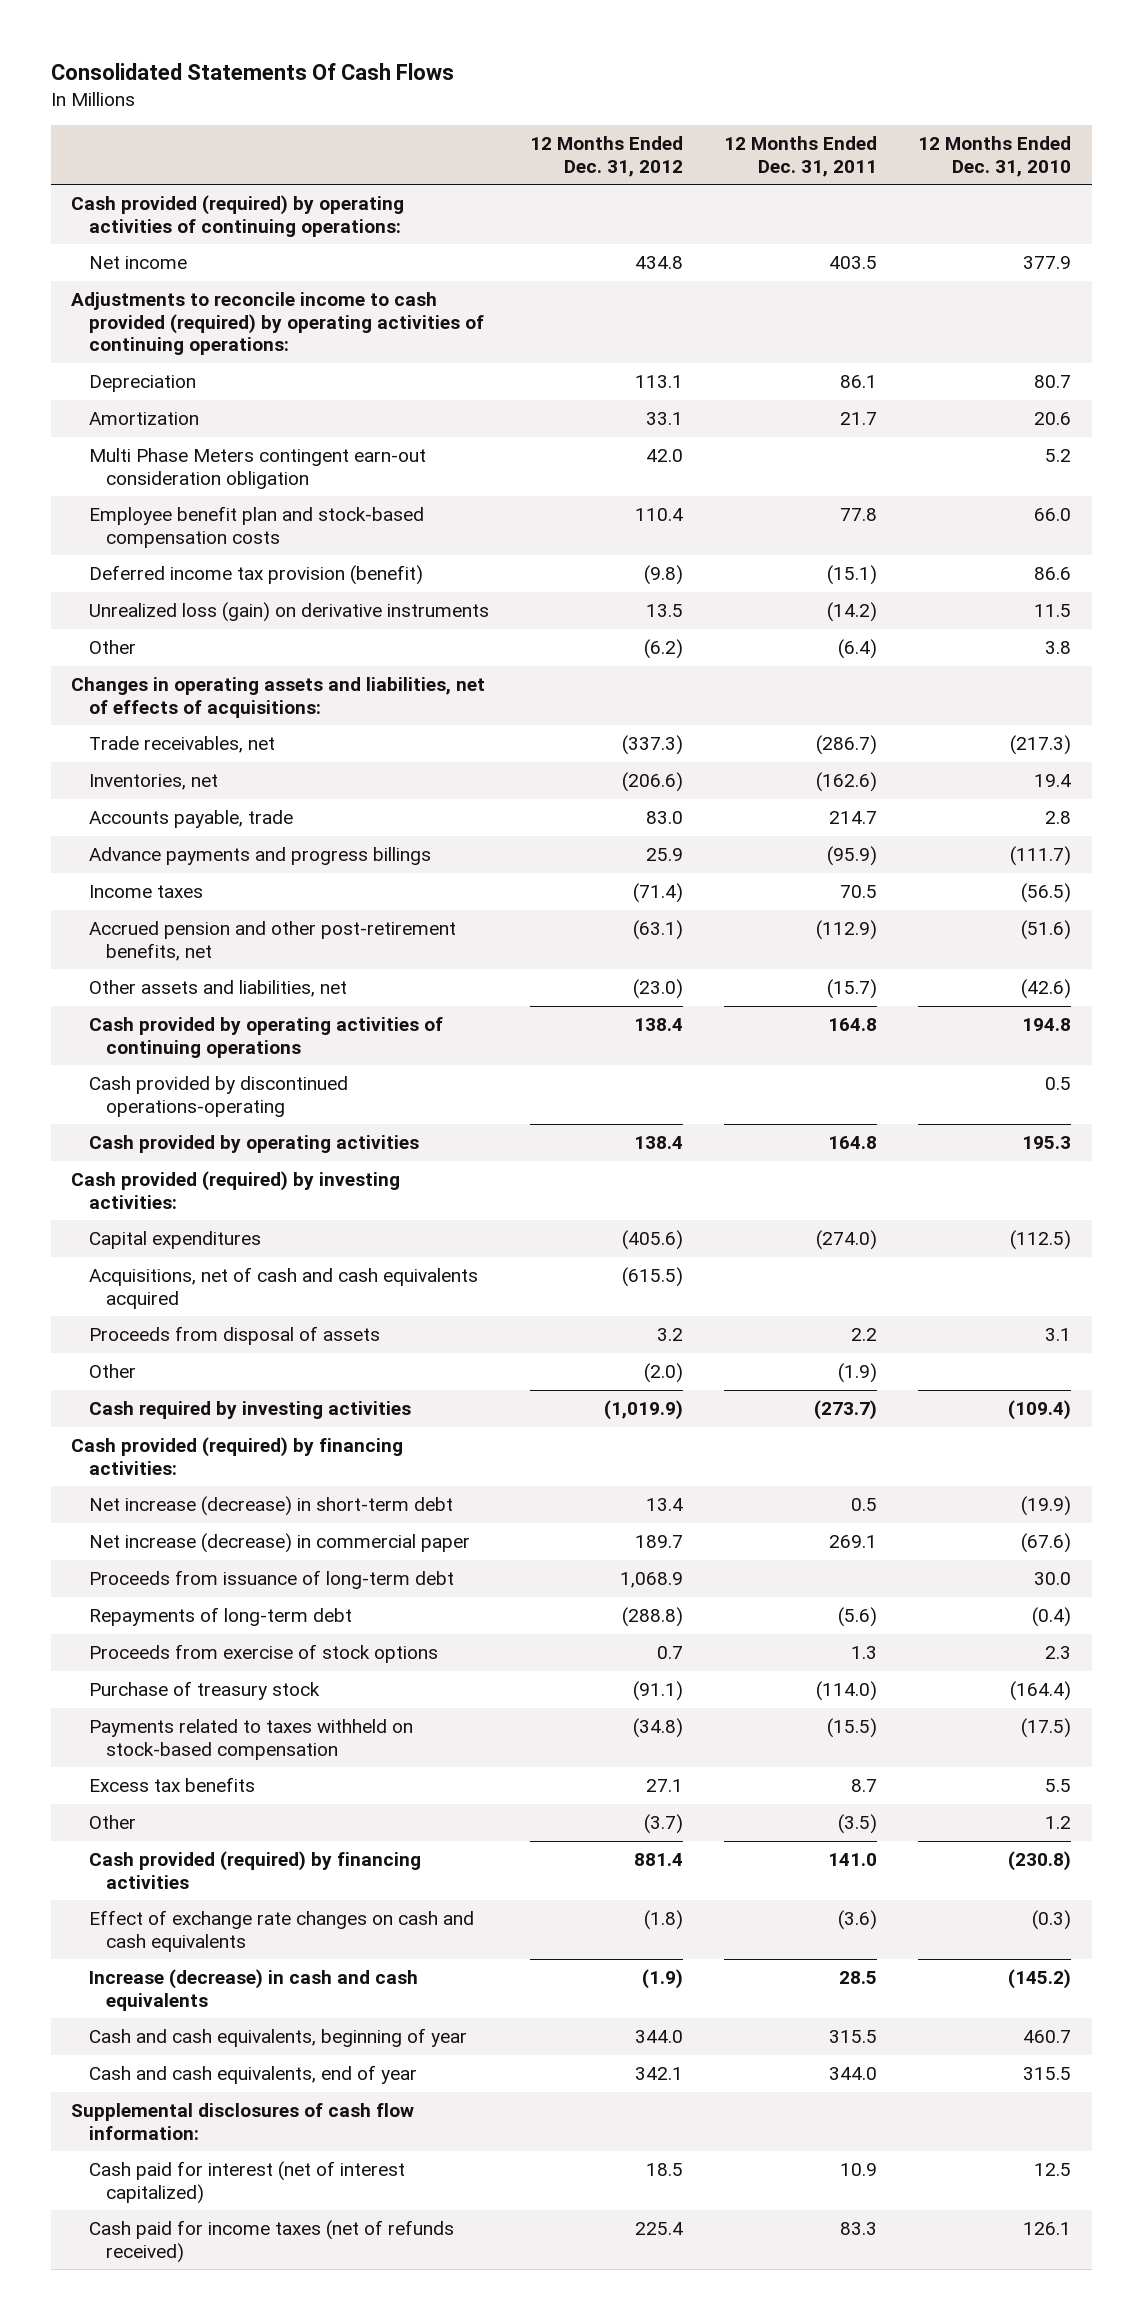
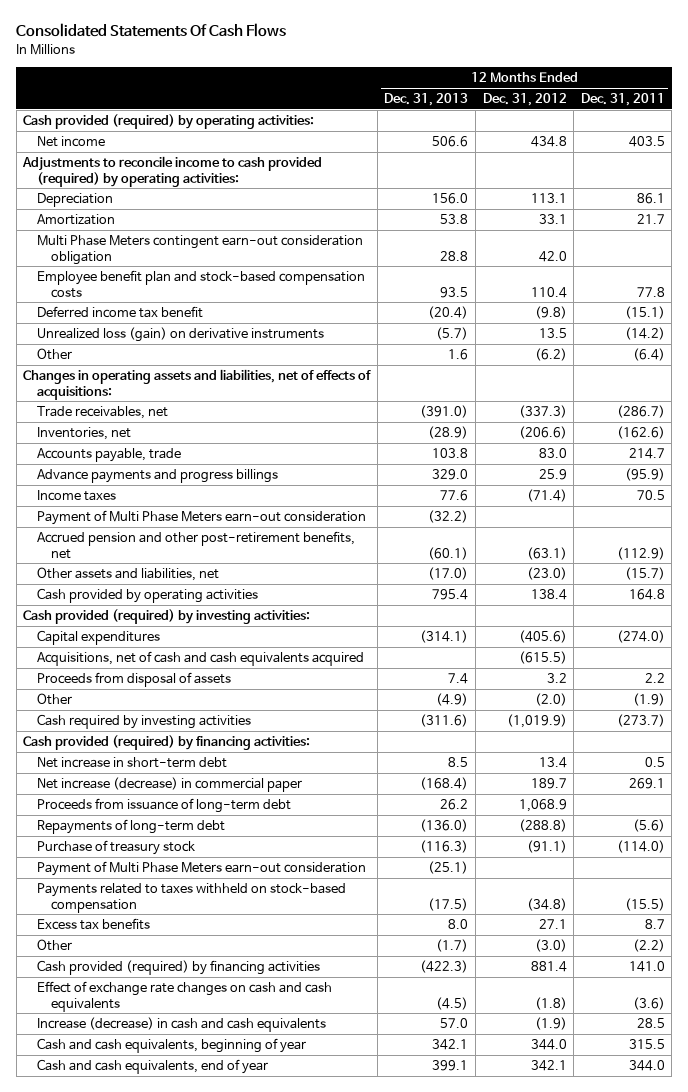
[918,136,1072,177] 12 Months Ended Dec. 31, 2010 -> none
none -> [384,93,469,107] Dec. 31, 2013
[71,195,405,237] Cash provided (required) by operating activities of continuing operations: -> [23,114,315,130] Cash provided (required) by operating activities:
[71,292,484,355] Adjustments to reconcile income to cash provided (required) by operating activities of continuing operations: -> [22,156,323,187] Adjustments to reconcile income to cash provided (required) by operating activities:
[88,565,423,586] Deferred income tax provision (benefit) -> [37,306,204,319] Deferred income tax benefit
none -> [37,510,367,526] Payment of Multi Phase Meters earn-out consideration
[88,1017,443,1058] Cash provided by operating activities of continuing operations -> none
[88,1076,348,1117] Cash provided by discontinued operations-operating -> none
[88,1496,453,1517] Net increase (decrease) in short-term debt -> [37,757,228,769] Net increase in short-term debt
[88,1644,438,1664] Proceeds from exercise of stock options -> none
none -> [37,861,367,877] Payment of Multi Phase Meters earn-out consideration
[643,1814,683,1835] (3.7) -> [534,939,567,953] (3.0)
[838,1814,878,1835] (3.5) -> [632,939,665,953] (2.2)
[71,2103,415,2140] Supplemental disclosures of cash flow information: -> none
[88,2161,405,2204] Cash paid for interest (net of interest capitalized) -> none
[88,2220,454,2263] Cash paid for income taxes (net of refunds received) -> none

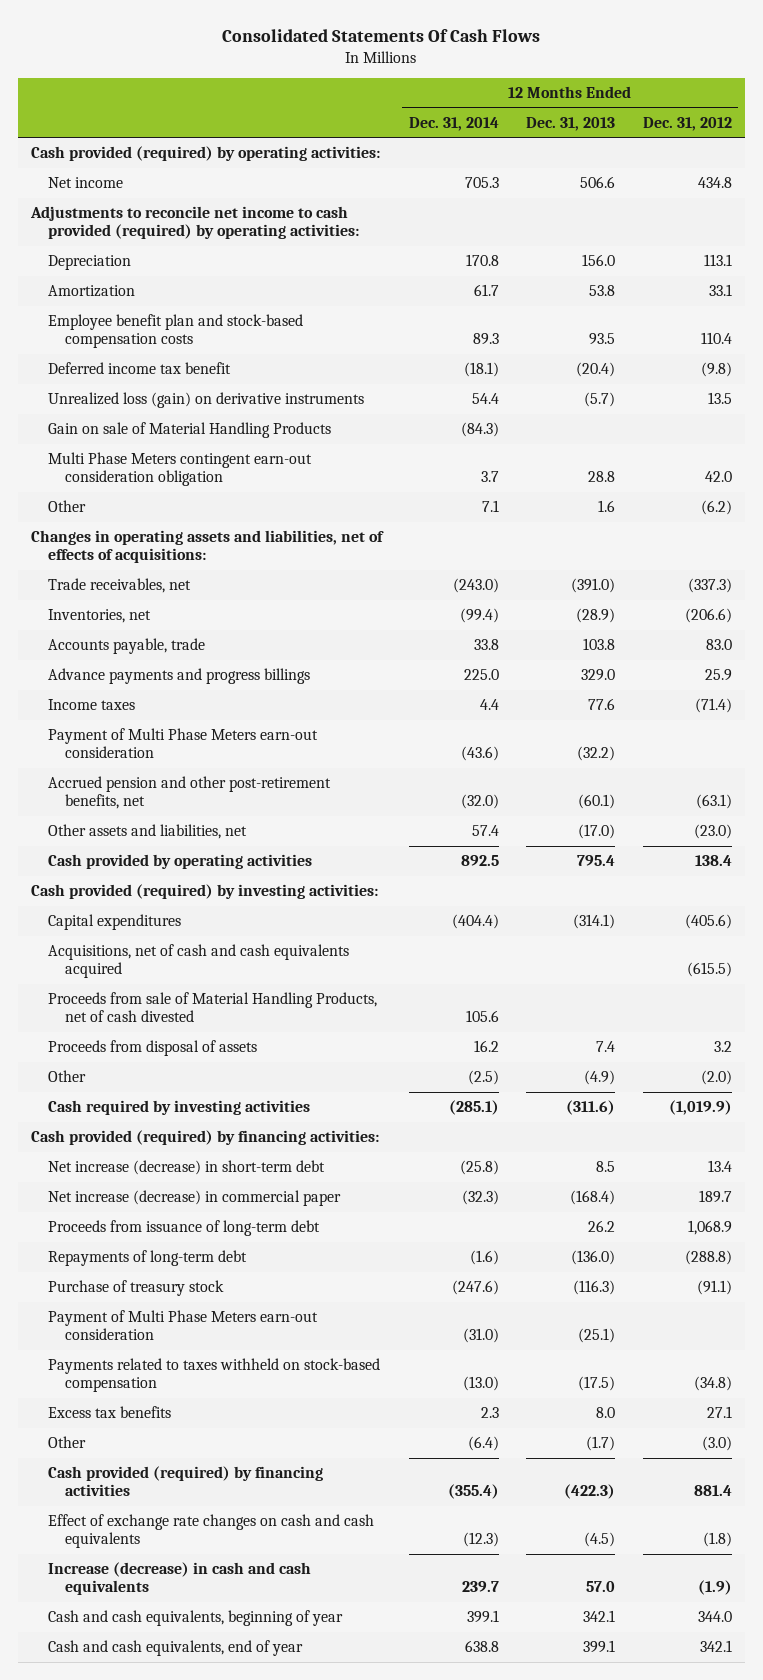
[580,93,665,107] Dec. 31, 2011 -> none
none -> [409,116,500,131] Dec. 31, 2014
[22,156,323,187] Adjustments to reconcile income to cash provided (required) by operating activities: -> [30,206,360,240] Adjustments to reconcile net income to cash provided (required) by operating activities:
none -> [48,422,332,439] Gain on sale of Material Handling Products
[37,235,364,265] Multi Phase Meters contingent earn-out consideration obligation -> [48,452,313,487] Multi Phase Meters contingent earn-out consideration obligation
none -> [48,992,378,1023] Proceeds from sale of Material Handling Products, net of cash divested
[37,757,228,769] Net increase in short-term debt -> [48,1160,326,1176] Net increase (decrease) in short-term debt

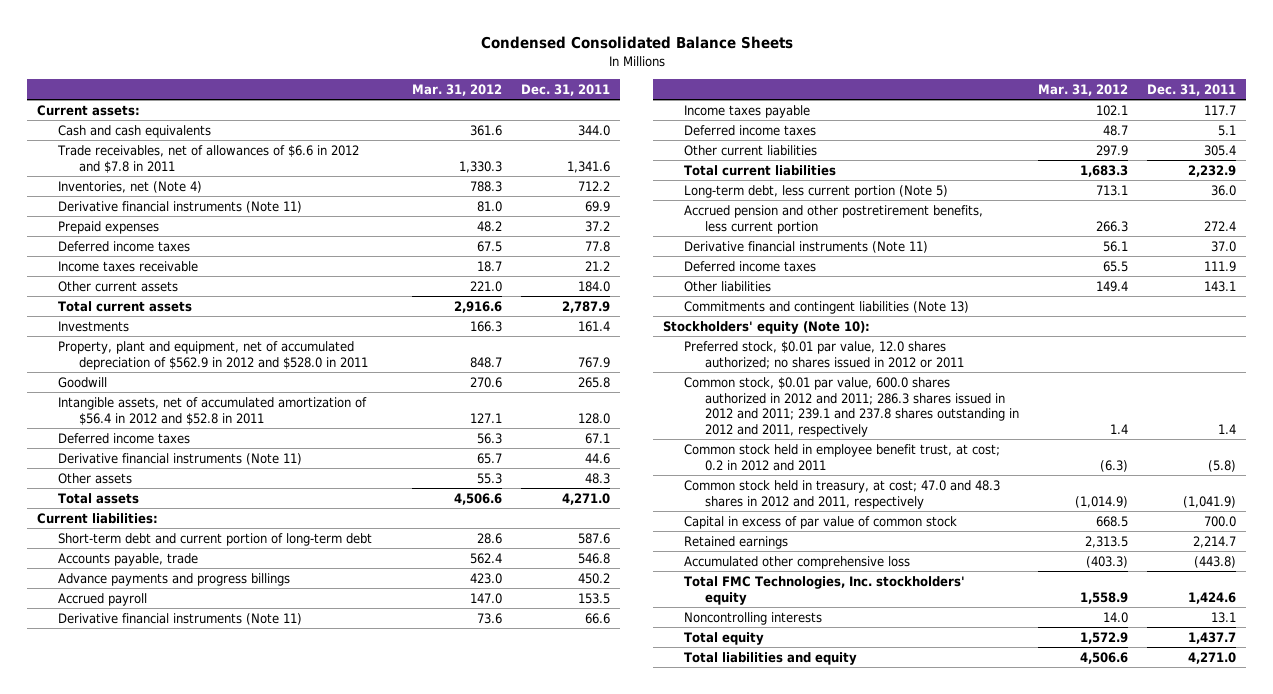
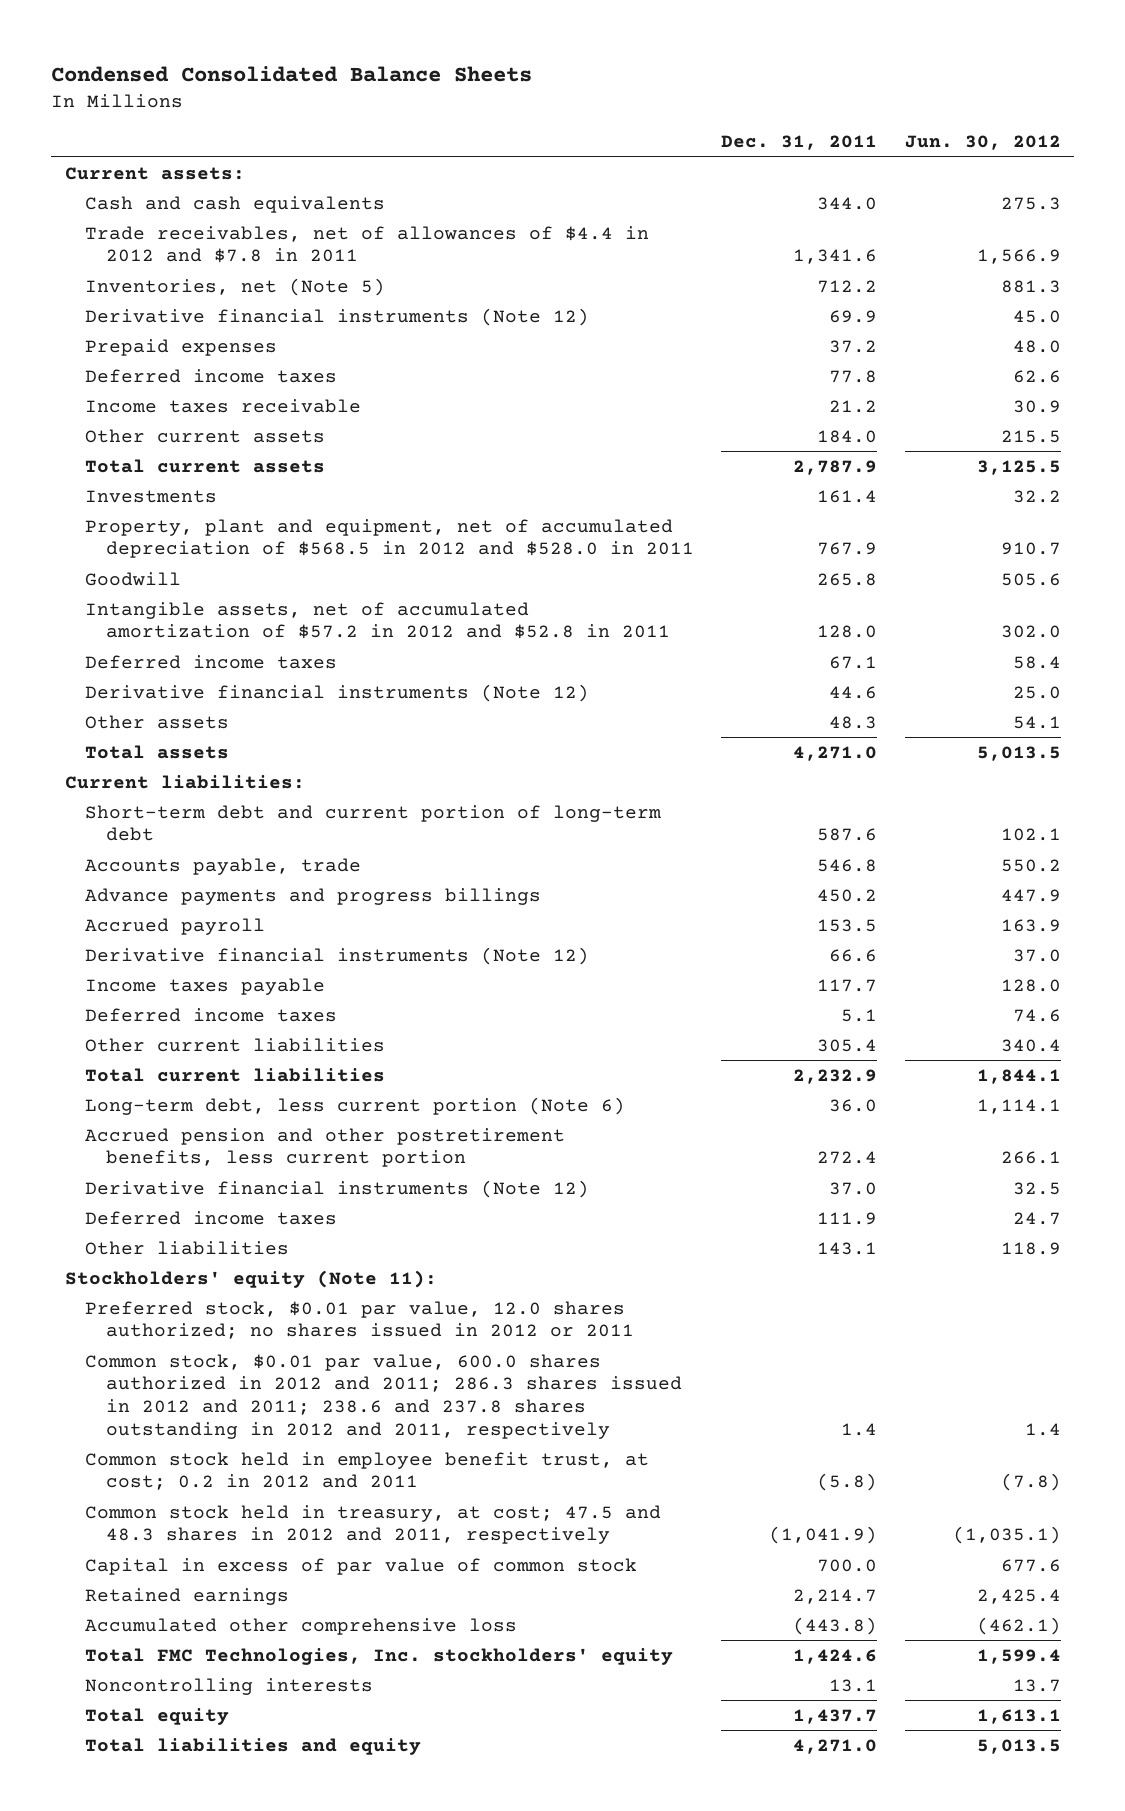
[412,83,503,96] Mar. 31, 2012 -> none
none -> [904,135,1061,151] Jun. 30, 2012
[57,145,360,173] Trade receivables, net of allowances of $6.6 in 2012 and $7.8 in 2011 -> [85,225,650,264] Trade receivables, net of allowances of $4.4 in 2012 and $7.8 in 2011
[58,181,203,194] Inventories, net (Note 4) -> [85,277,386,296] Inventories, net (Note 5)
[58,201,303,214] Derivative financial instruments (Note 11) -> [85,307,590,326] Derivative financial instruments (Note 12)
[58,341,369,370] Property, plant and equipment, net of accumulated depreciation of $562.9 in 2012 and $528.0 in 2011 -> [85,518,694,559] Property, plant and equipment, net of accumulated depreciation of $568.5 in 2012 and $528.0 in 2011
[58,397,368,425] Intangible assets, net of accumulated amortization of $56.4 in 2012 and $52.8 in 2011 -> [85,601,670,640] Intangible assets, net of accumulated amortization of $57.2 in 2012 and $52.8 in 2011
[58,453,303,466] Derivative financial instruments (Note 11) -> [85,683,590,702] Derivative financial instruments (Note 12)
[58,613,303,626] Derivative financial instruments (Note 11) -> [85,946,590,965] Derivative financial instruments (Note 12)
[683,185,948,199] Long-term debt, less current portion (Note 5) -> [85,1096,626,1115] Long-term debt, less current portion (Note 6)
[683,241,928,254] Derivative financial instruments (Note 11) -> [85,1179,590,1198] Derivative financial instruments (Note 12)
[683,301,969,315] Commitments and contingent liabilities (Note 13) -> none
[662,321,870,335] Stockholders' equity (Note 10): -> [64,1269,437,1288] Stockholders' equity (Note 11):
[683,377,1019,437] Common stock, $0.01 par value, 600.0 shares authorized in 2012 and 2011; 286.3 shares issued in 2012 and 2011; 239.1 and 237.8 shares outstanding in 2012 and 2011, respectively -> [85,1353,682,1439] Common stock, $0.01 par value, 600.0 shares authorized in 2012 and 2011; 286.3 shares issued in 2012 and 2011; 238.6 and 237.8 shares outstanding in 2012 and 2011, respectively
[683,480,1000,509] Common stock held in treasury, at cost; 47.0 and 48.3 shares in 2012 and 2011, respectively -> [85,1504,662,1545] Common stock held in treasury, at cost; 47.5 and 48.3 shares in 2012 and 2011, respectively

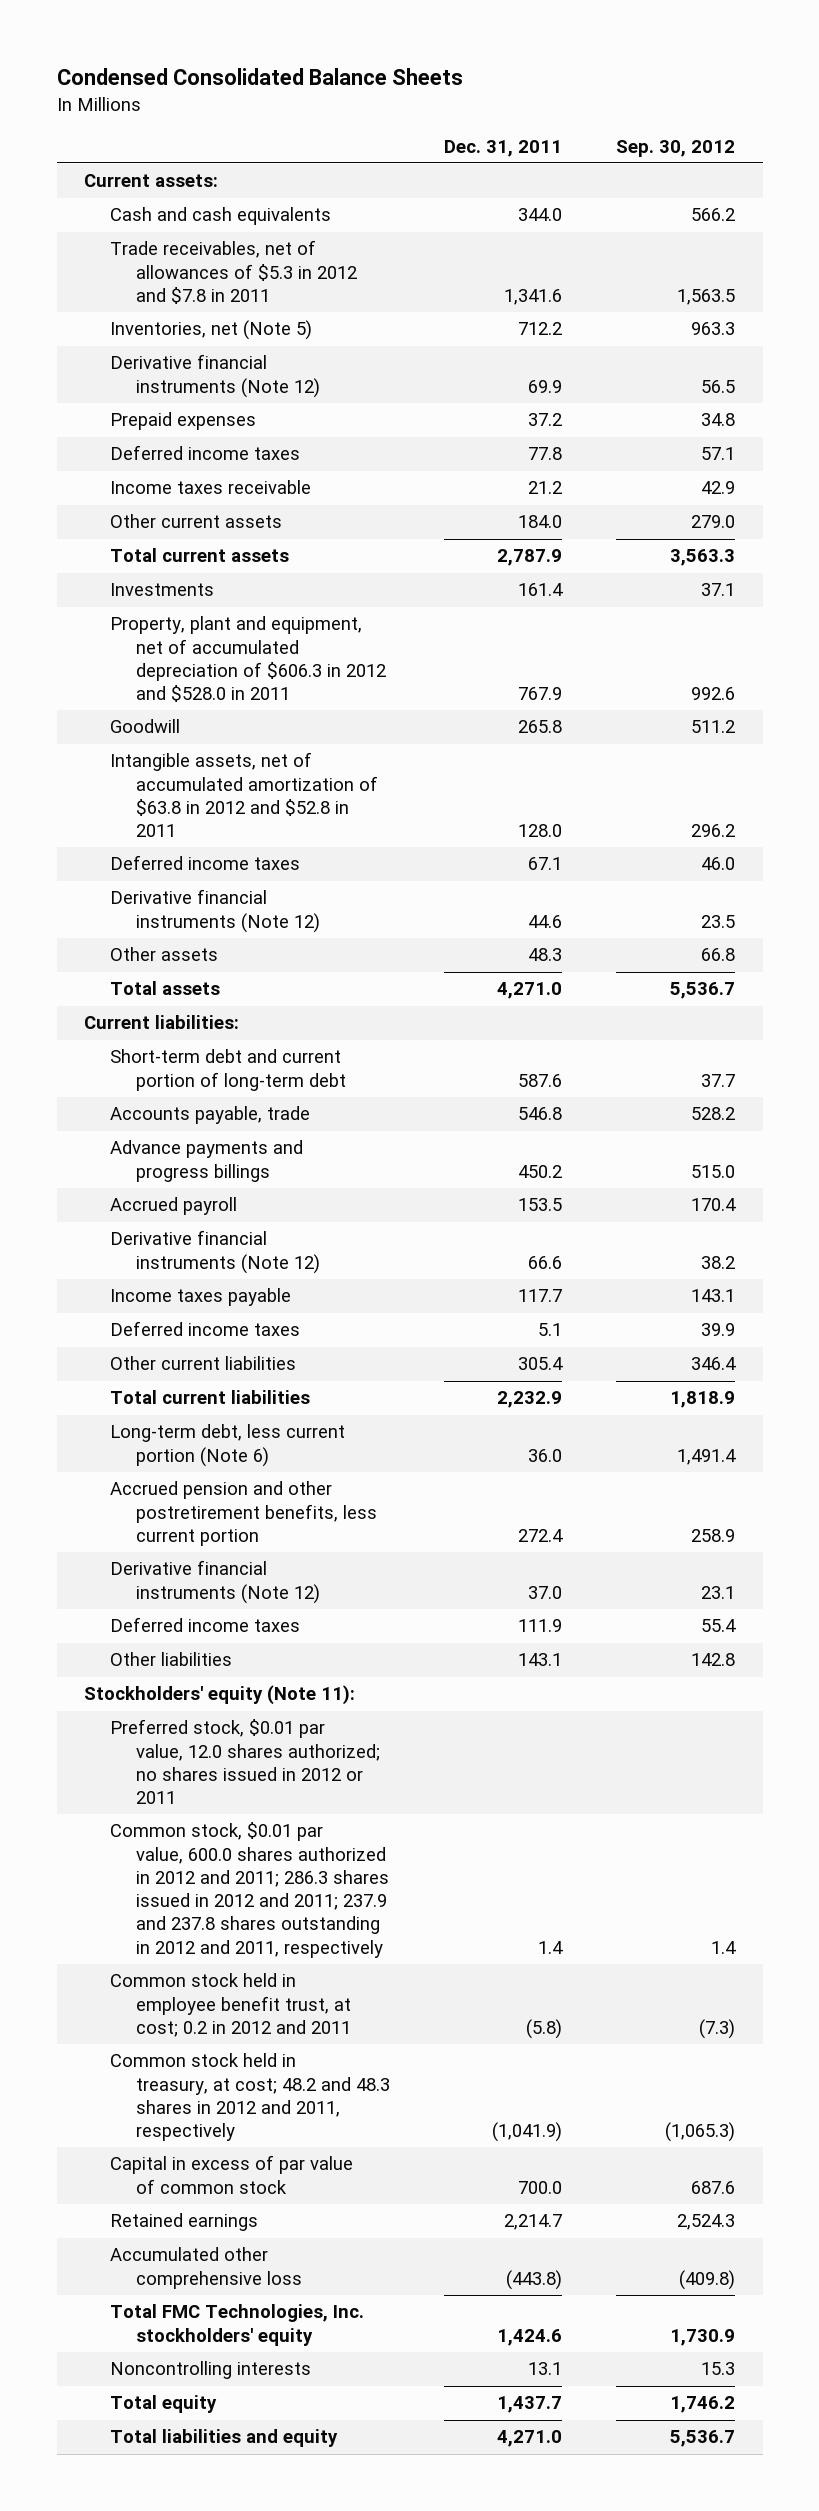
[904,135,1061,151] Jun. 30, 2012 -> none
none -> [616,139,736,157] Sep. 30, 2012
[85,225,650,264] Trade receivables, net of allowances of $4.4 in 2012 and $7.8 in 2011 -> [109,240,358,304] Trade receivables, net of allowances of $5.3 in 2012 and $7.8 in 2011
[85,518,694,559] Property, plant and equipment, net of accumulated depreciation of $568.5 in 2012 and $528.0 in 2011 -> [109,616,387,703] Property, plant and equipment, net of accumulated depreciation of $606.3 in 2012 and $528.0 in 2011
[85,601,670,640] Intangible assets, net of accumulated amortization of $57.2 in 2012 and $52.8 in 2011 -> [109,752,379,838] Intangible assets, net of accumulated amortization of $63.8 in 2012 and $52.8 in 2011
[85,1353,682,1439] Common stock, $0.01 par value, 600.0 shares authorized in 2012 and 2011; 286.3 shares issued in 2012 and 2011; 238.6 and 237.8 shares outstanding in 2012 and 2011, respectively -> [109,1822,390,1958] Common stock, $0.01 par value, 600.0 shares authorized in 2012 and 2011; 286.3 shares issued in 2012 and 2011; 237.9 and 237.8 shares outstanding in 2012 and 2011, respectively
[85,1504,662,1545] Common stock held in treasury, at cost; 47.5 and 48.3 shares in 2012 and 2011, respectively -> [109,2053,391,2142] Common stock held in treasury, at cost; 48.2 and 48.3 shares in 2012 and 2011, respectively

